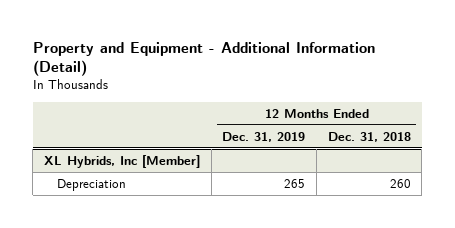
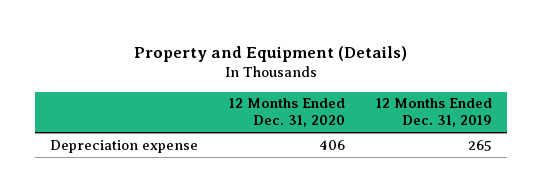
[32,41,375,77] Property and Equipment - Additional Information (Detail) -> [134,45,408,62] Property and Equipment (Details)
[327,131,411,142] Dec. 31, 2018 -> none
none -> [229,98,346,128] 12 Months Ended Dec. 31, 2020
[44,154,201,168] XL Hybrids, Inc [Member] -> none
[57,178,127,191] Depreciation -> [50,139,199,153] Depreciation expense

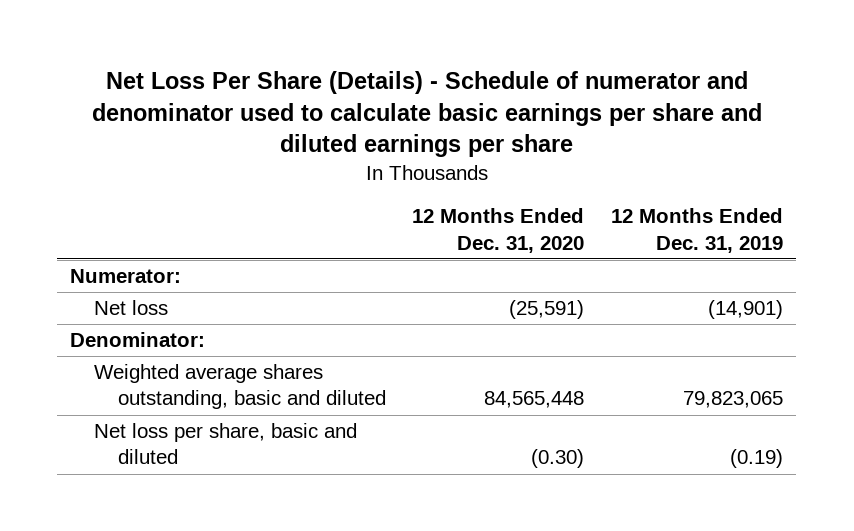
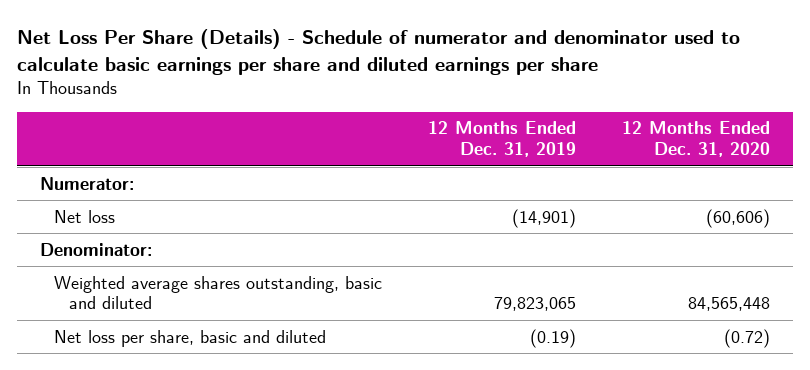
[509,300,585,320] (25,591) -> [705,208,770,228] (60,606)
[531,449,585,469] (0.30) -> [723,328,770,348] (0.72)

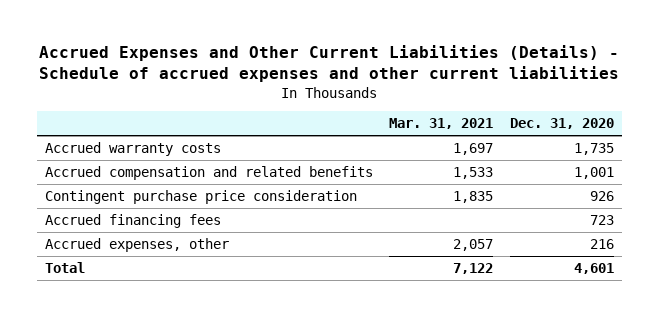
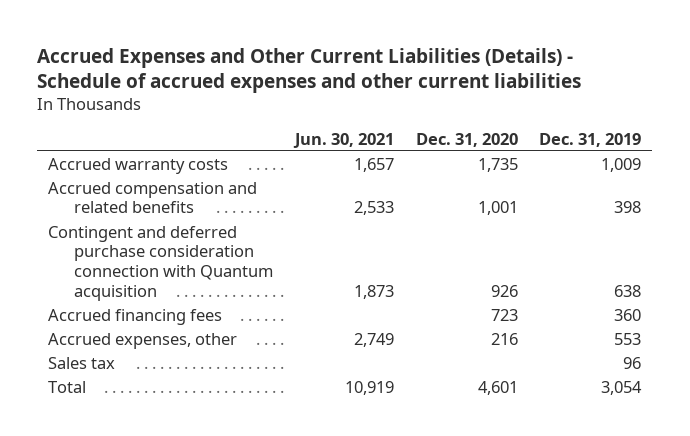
[389,118,494,130] Mar. 31, 2021 -> none
none -> [292,132,394,148] Jun. 30, 2021
none -> [539,132,642,147] Dec. 31, 2019
[44,189,357,204] Contingent purchase price consideration -> [48,225,273,301] Contingent and deferred purchase consideration connection with Quantum acquisition
none -> [48,356,116,369] Sales tax

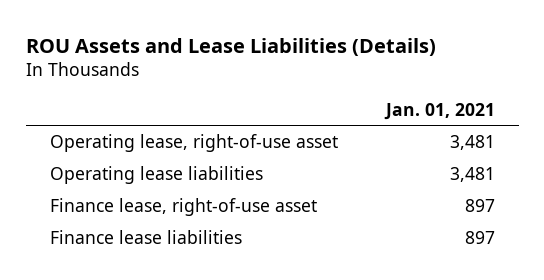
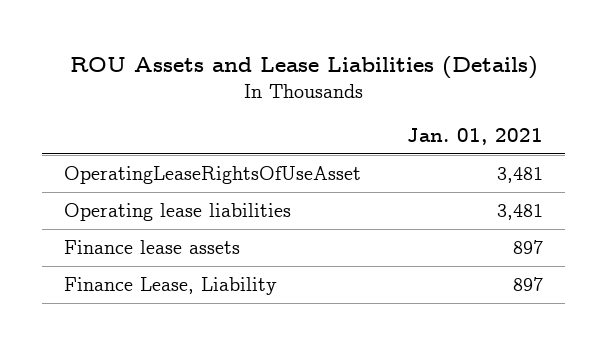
[49,134,338,153] Operating lease, right-of-use asset -> [64,166,362,185] OperatingLeaseRightsOfUseAsset
[49,198,317,217] Finance lease, right-of-use asset -> [64,240,241,255] Finance lease assets
[49,230,242,245] Finance lease liabilities -> [64,277,278,296] Finance Lease, Liability

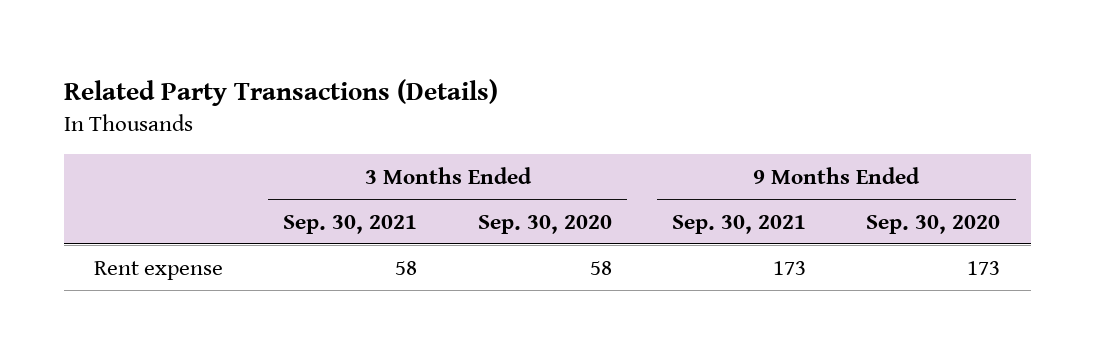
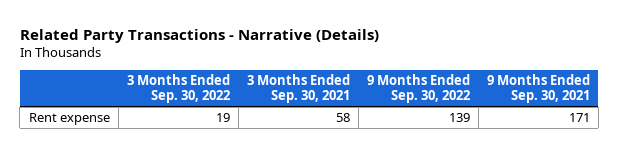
[63,78,498,106] Related Party Transactions (Details) -> [19,28,379,43] Related Party Transactions - Narrative (Details)
[477,214,612,234] Sep. 30, 2020 -> none
[866,214,1001,234] Sep. 30, 2020 -> none
none -> [126,73,230,104] 3 Months Ended Sep. 30, 2022
none -> [366,73,470,104] 9 Months Ended Sep. 30, 2022
[773,260,807,275] 173 -> [568,112,590,122] 171

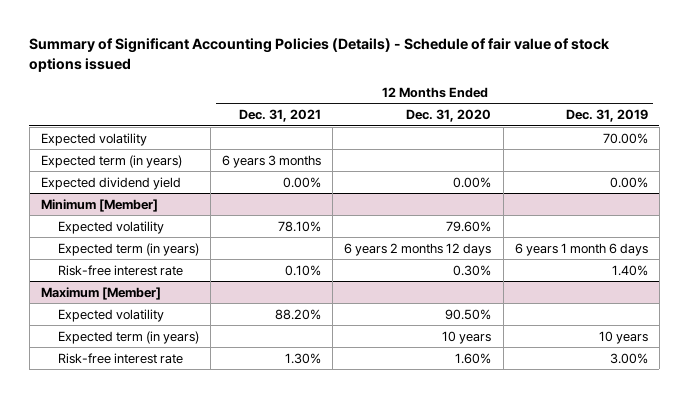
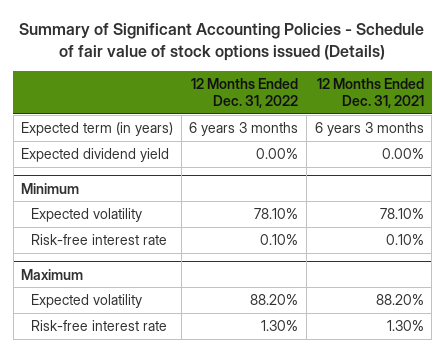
[29,38,611,73] Summary of Significant Accounting Policies (Details) - Schedule of fair value of stock options issued -> [19,23,425,61] Summary of Significant Accounting Policies - Schedule of fair value of stock options issued (Details)
[406,109,492,123] Dec. 31, 2020 -> none
[565,109,648,123] Dec. 31, 2019 -> none
none -> [191,78,299,109] 12 Months Ended Dec. 31, 2022
[40,132,147,146] Expected volatility -> none
[40,198,158,212] Minimum [Member] -> [21,182,80,194] Minimum
[57,242,199,256] Expected term (in years) -> none
[40,286,161,300] Maximum [Member] -> [21,268,84,280] Maximum
[57,330,199,344] Expected term (in years) -> none

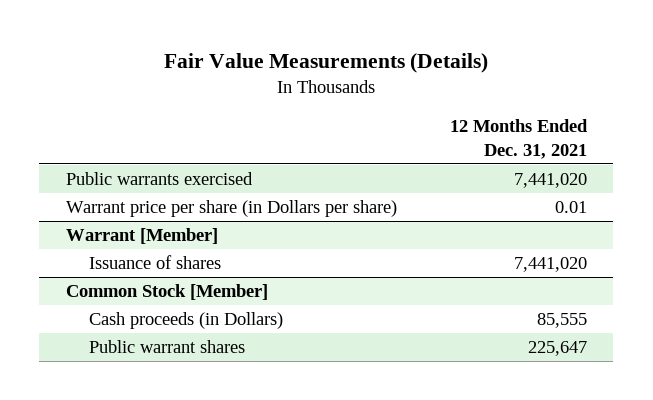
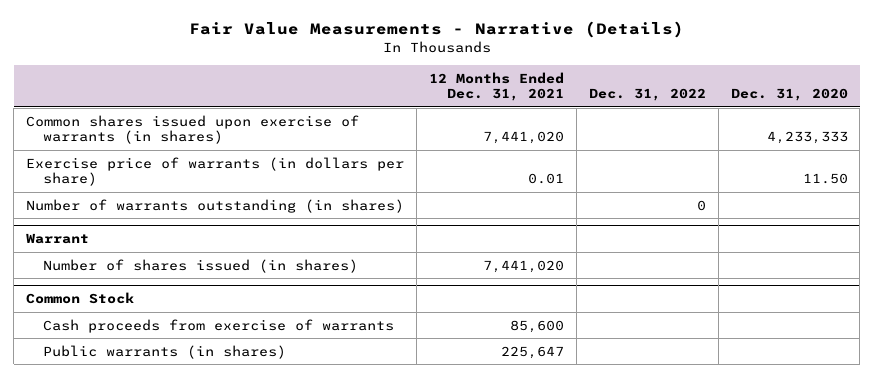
[164,53,489,74] Fair Value Measurements (Details) -> [188,21,684,39] Fair Value Measurements - Narrative (Details)
none -> [588,88,706,102] Dec. 31, 2022
none -> [730,88,848,102] Dec. 31, 2020
[88,312,283,330] Cash proceeds (in Dollars) -> none
[65,172,253,186] Public warrants exercised -> [26,114,360,145] Common shares issued upon exercise of warrants (in shares)
[65,200,397,218] Warrant price per share (in Dollars per share) -> [26,156,405,187] Exercise price of warrants (in dollars per share)
none -> [26,198,405,213] Number of warrants outstanding (in shares)
[65,228,218,245] Warrant [Member] -> [26,233,90,245] Warrant
[88,255,221,270] Issuance of shares -> [43,258,359,273] Number of shares issued (in shares)
[65,284,268,301] Common Stock [Member] -> [26,292,135,305] Common Stock
none -> [43,318,395,333] Cash proceeds from exercise of warrants
[88,340,245,354] Public warrant shares -> [43,344,287,359] Public warrants (in shares)

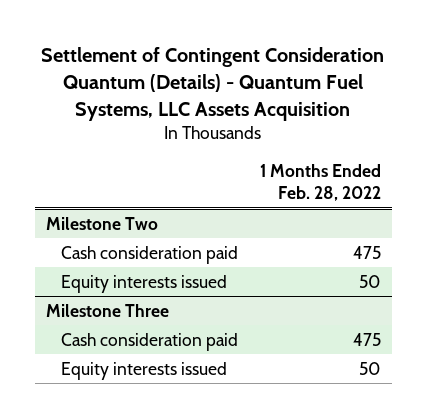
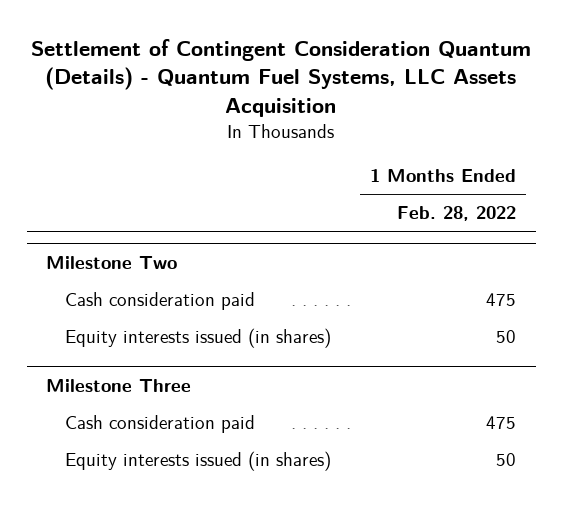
[61,274,228,293] Equity interests issued -> [64,328,331,349] Equity interests issued (in shares)
[61,361,228,380] Equity interests issued -> [64,451,331,472] Equity interests issued (in shares)

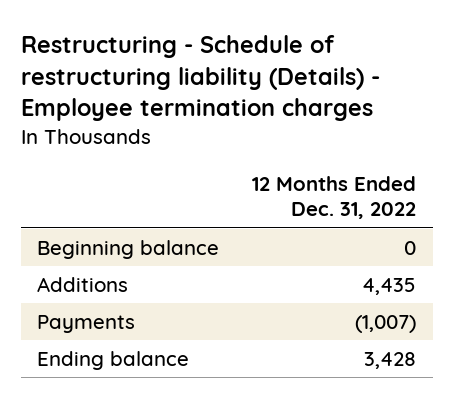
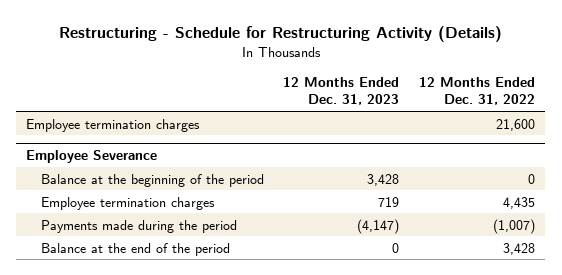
[20,34,380,122] Restructuring - Schedule of restructuring liability (Details) - Employee termination charges -> [58,26,502,43] Restructuring - Schedule for Restructuring Activity (Details)
none -> [283,77,400,106] 12 Months Ended Dec. 31, 2023
none -> [26,118,201,132] Employee termination charges
none -> [26,150,158,164] Employee Severance
[37,239,220,259] Beginning balance -> [40,173,264,187] Balance at the beginning of the period
[37,276,129,292] Additions -> [40,196,215,210] Employee termination charges
[37,314,136,333] Payments -> [40,219,237,233] Payments made during the period
[37,350,190,370] Ending balance -> [40,242,230,256] Balance at the end of the period

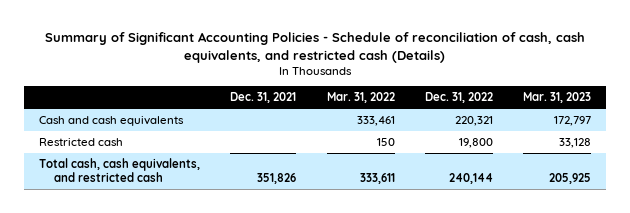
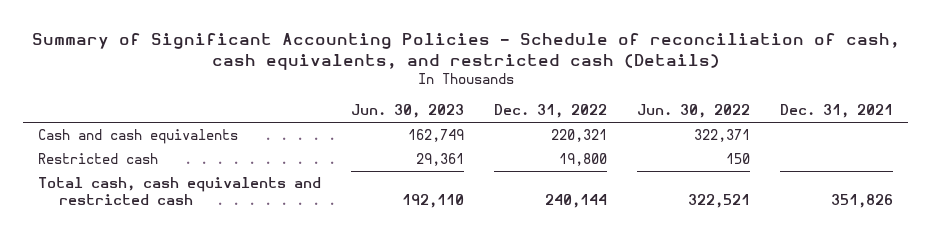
[326,92,395,104] Mar. 31, 2022 -> none
[523,92,592,104] Mar. 31, 2023 -> none
none -> [351,104,465,119] Jun. 30, 2023
none -> [636,104,750,119] Jun. 30, 2022
[39,158,201,182] Total cash, cash equivalents, and restricted cash -> [38,177,322,206] Total cash, cash equivalents and restricted cash

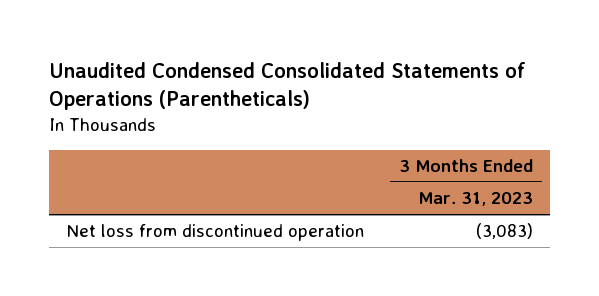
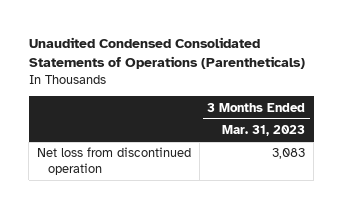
[475,223,533,240] (3,083) -> [272,148,306,160] 3,083

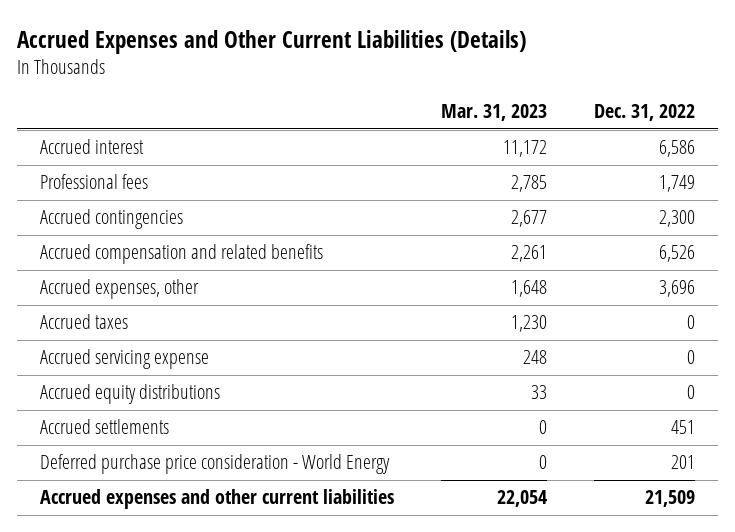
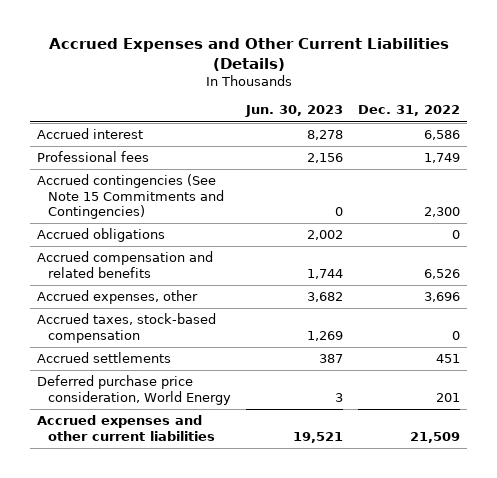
[441,104,548,122] Mar. 31, 2023 -> none
none -> [244,105,343,118] Jun. 30, 2023
[40,209,184,230] Accrued contingencies -> [37,174,225,220] Accrued contingencies (See Note 15 Commitments and Contingencies)
none -> [37,228,166,243] Accrued obligations
[40,349,210,370] Accrued servicing expense -> none
[40,384,221,405] Accrued equity distributions -> none
[40,314,129,330] Accrued taxes -> [37,313,217,343] Accrued taxes, stock-based compensation
[40,454,391,475] Deferred purchase price consideration - World Energy -> [37,375,232,405] Deferred purchase price consideration, World Energy

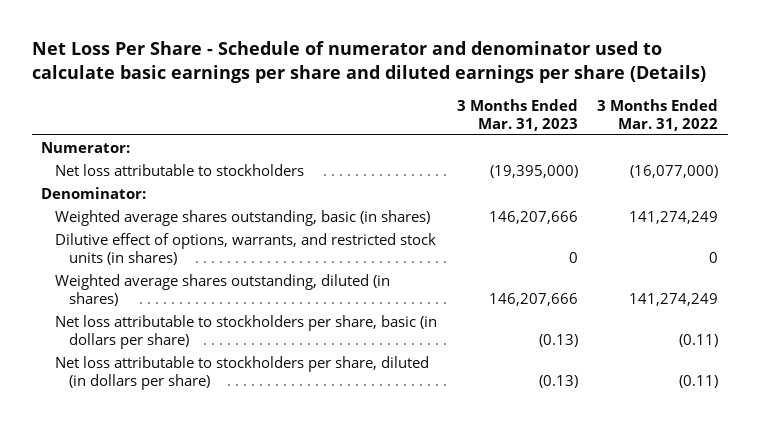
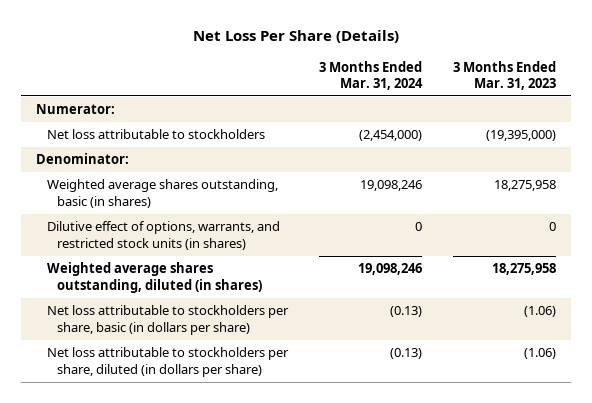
[31,41,706,83] Net Loss Per Share - Schedule of numerator and denominator used to calculate basic earnings per share and diluted earnings per share (Details) -> [192,30,399,44] Net Loss Per Share (Details)
[597,98,719,131] 3 Months Ended Mar. 31, 2022 -> none
none -> [318,60,423,91] 3 Months Ended Mar. 31, 2024
[488,210,578,224] 146,207,666 -> [493,180,556,192] 18,275,958
[488,293,578,307] 146,207,666 -> [491,263,556,276] 18,275,958
[538,334,578,348] (0.13) -> [523,306,556,318] (1.06)
[538,375,578,389] (0.13) -> [523,348,556,360] (1.06)

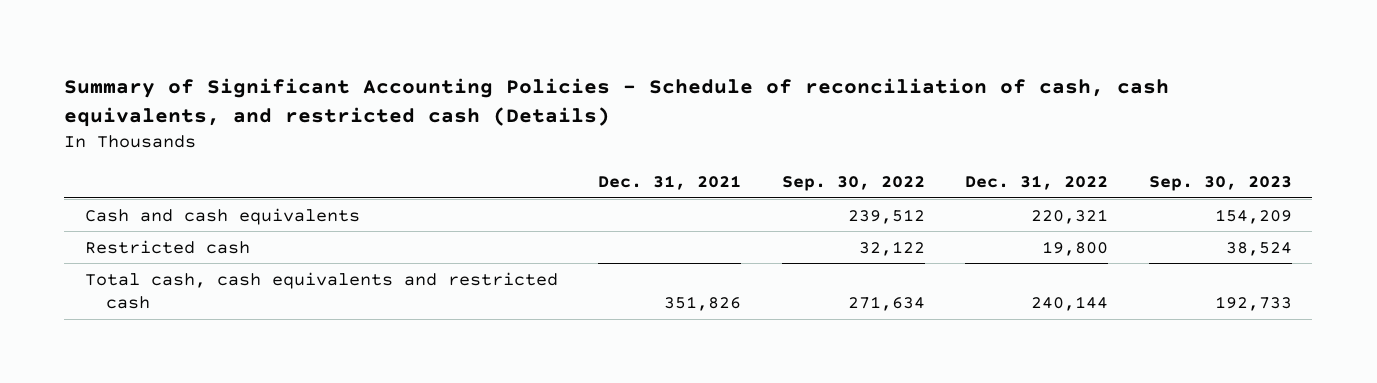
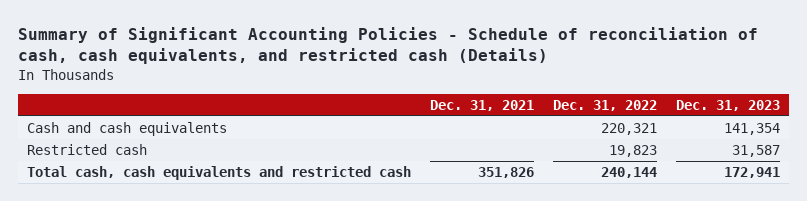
[781,175,925,191] Sep. 30, 2022 -> none
[1149,175,1293,191] Sep. 30, 2023 -> none
none -> [675,99,780,111] Dec. 31, 2023
[1042,240,1109,256] 19,800 -> [608,144,657,157] 19,823

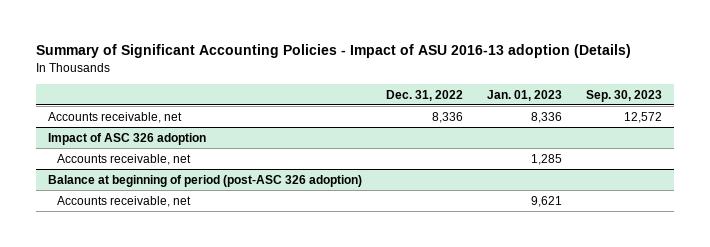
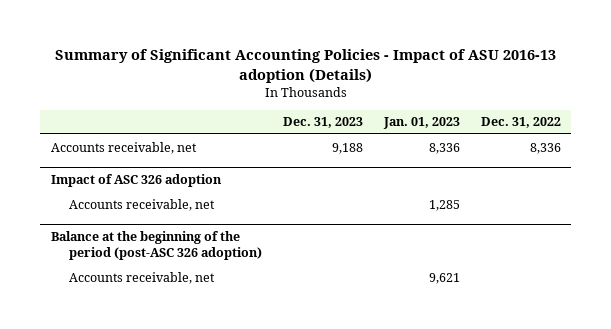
[586,89,663,102] Sep. 30, 2023 -> none
none -> [282,117,363,129] Dec. 31, 2023
[48,174,363,187] Balance at beginning of period (post-ASC 326 adoption) -> [50,230,262,261] Balance at the beginning of the period (post-ASC 326 adoption)

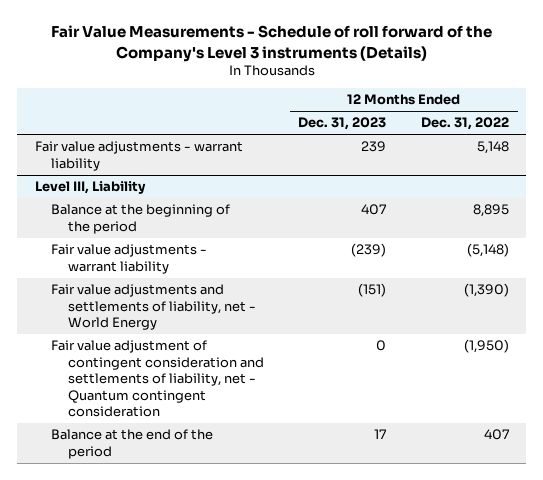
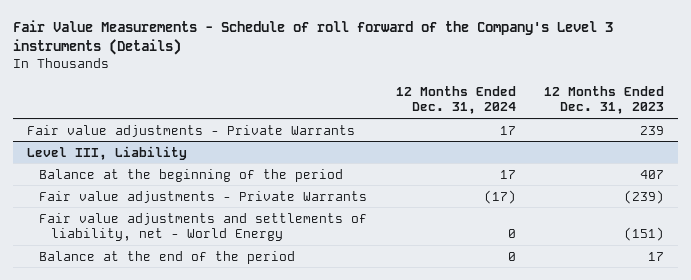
[420,117,509,131] Dec. 31, 2022 -> none
none -> [395,85,516,115] 12 Months Ended Dec. 31, 2024
[34,141,243,171] Fair value adjustments - warrant liability -> [27,124,356,137] Fair value adjustments - Private Warrants
[51,244,208,274] Fair value adjustments - warrant liability -> [39,190,368,203] Fair value adjustments - Private Warrants
[51,340,264,418] Fair value adjustment of contingent consideration and settlements of liability, net - Quantum contingent consideration -> none

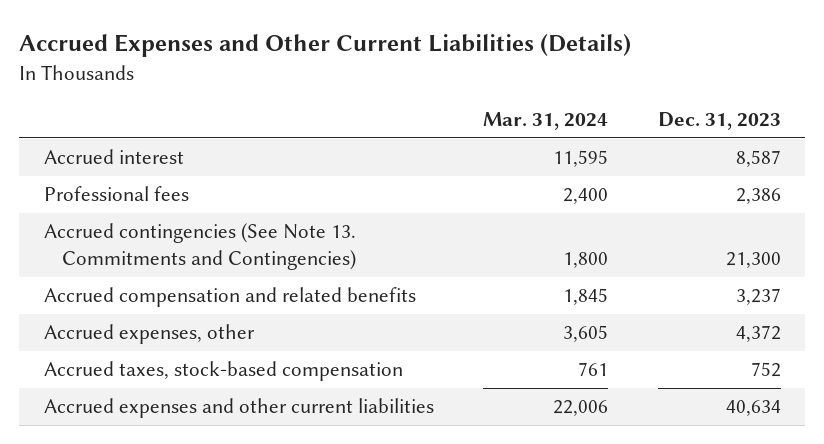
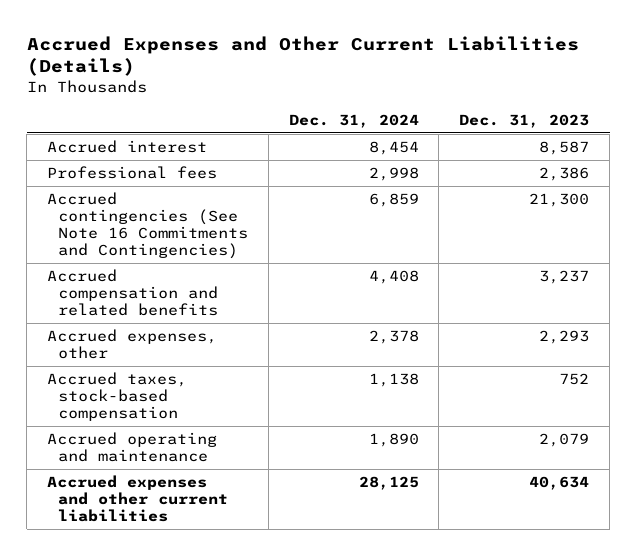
[483,111,609,130] Mar. 31, 2024 -> none
none -> [288,114,419,129] Dec. 31, 2024
[43,223,356,271] Accrued contingencies (See Note 13. Commitments and Contingencies) -> [46,192,248,260] Accrued contingencies (See Note 16 Commitments and Contingencies)
[735,325,781,343] 4,372 -> [539,330,590,345] 2,293
none -> [46,432,217,463] Accrued operating and maintenance

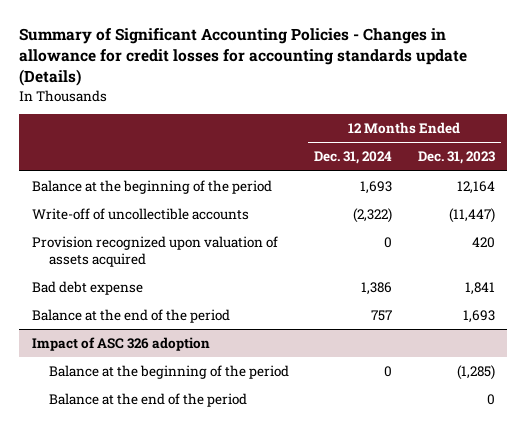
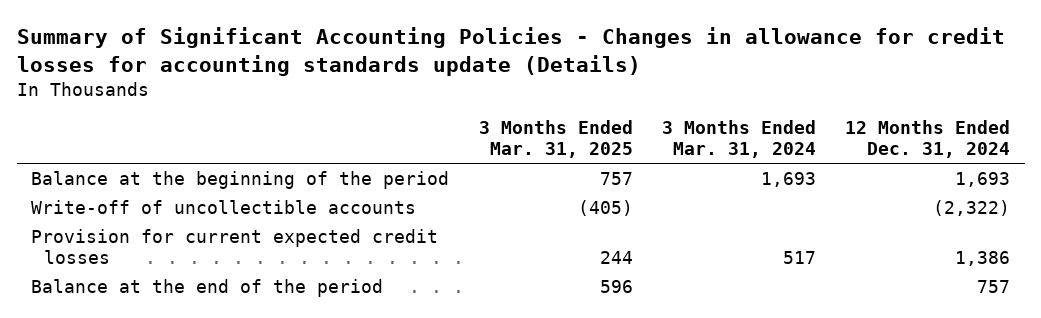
[417,151,495,165] Dec. 31, 2023 -> none
none -> [478,120,633,158] 3 Months Ended Mar. 31, 2025
none -> [661,120,816,158] 3 Months Ended Mar. 31, 2024
[31,235,278,268] Provision recognized upon valuation of assets acquired -> none
[31,280,143,295] Bad debt expense -> [31,229,439,264] Provision for current expected credit losses
[31,336,210,351] Impact of ASC 326 adoption -> none
[48,364,289,379] Balance at the beginning of the period -> none
[48,392,247,407] Balance at the end of the period -> none

